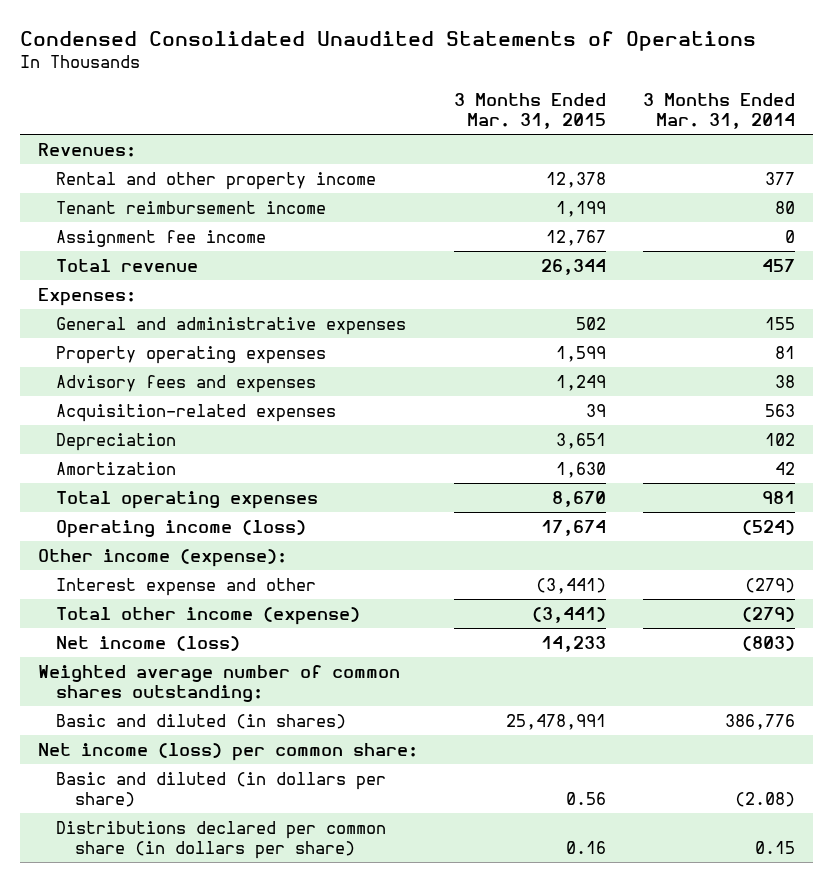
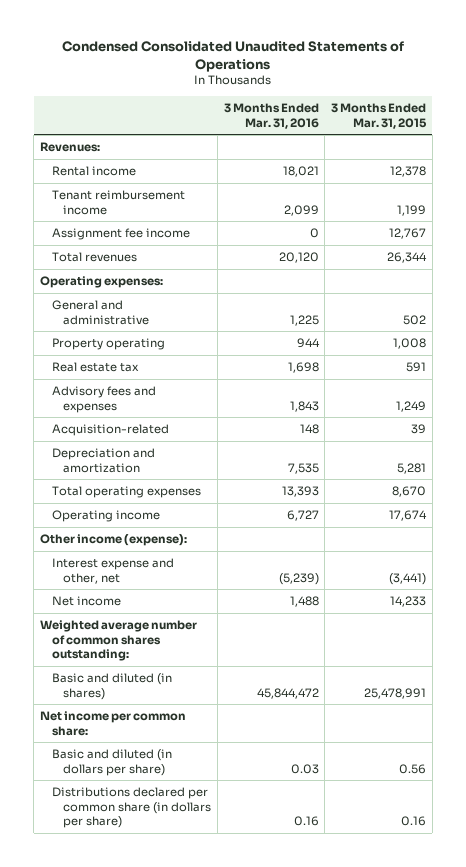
[642,92,795,130] 3 Months Ended Mar. 31, 2014 -> none
none -> [223,102,319,129] 3 Months Ended Mar. 31, 2016
[56,171,377,190] Rental and other property income -> [51,165,136,176] Rental income
[56,258,199,272] Total revenue -> [51,251,137,262] Total revenues
[37,287,136,306] Expenses: -> [39,275,163,288] Operating expenses:
[56,316,407,335] General and administrative expenses -> [51,299,150,325] General and administrative
[56,345,327,364] Property operating expenses -> [51,337,165,350] Property operating
[556,345,607,362] 1,599 -> [393,337,427,349] 1,008
none -> [51,361,139,372] Real estate tax
[56,432,177,451] Depreciation -> none
[56,461,177,475] Amortization -> none
[56,403,337,422] Acquisition-related expenses -> [51,423,169,436] Acquisition-related
none -> [51,447,155,473] Depreciation and amortization
[56,519,307,538] Operating income (loss) -> [51,509,160,522] Operating income
[56,606,361,625] Total other income (expense) -> none
[56,577,317,596] Interest expense and other -> [51,557,174,584] Interest expense and other, net
[56,635,241,651] Net income (loss) -> [51,595,121,606] Net income
[37,742,418,761] Net income (loss) per common share: -> [39,710,186,736] Net income per common share:

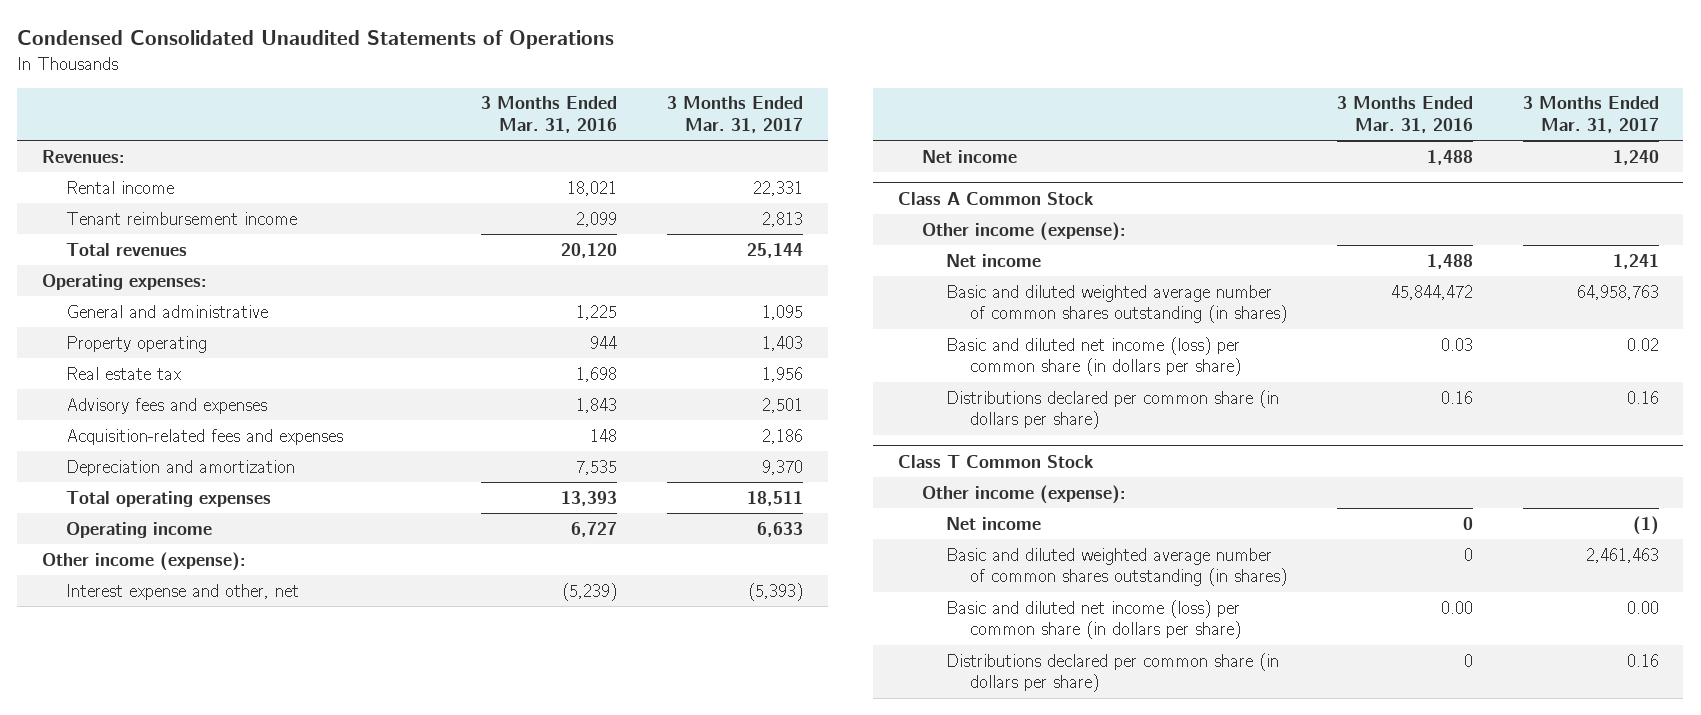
[331,102,428,129] 3 Months Ended Mar. 31, 2015 -> none
none -> [666,96,803,134] 3 Months Ended Mar. 31, 2017
[51,227,190,240] Assignment fee income -> none
[51,423,169,436] Acquisition-related -> [66,428,344,445] Acquisition-related fees and expenses
[39,619,197,662] Weighted average number of common shares outstanding: -> none
[39,710,186,736] Net income per common share: -> none
none -> [897,191,1094,205] Class A Common Stock
none -> [921,221,1126,241] Other income (expense):
none -> [946,253,1042,267] Net income
[51,672,172,700] Basic and diluted (in shares) -> [946,284,1288,324] Basic and diluted weighted average number of common shares outstanding (in shares)
[51,748,172,776] Basic and diluted (in dollars per share) -> [946,336,1242,377] Basic and diluted net income (loss) per common share (in dollars per share)
none -> [897,454,1094,468] Class T Common Stock
none -> [921,484,1126,504] Other income (expense):
none -> [946,516,1042,530] Net income
none -> [946,547,1288,587] Basic and diluted weighted average number of common shares outstanding (in shares)
none -> [946,599,1242,640] Basic and diluted net income (loss) per common share (in dollars per share)
none -> [946,652,1280,693] Distributions declared per common share (in dollars per share)

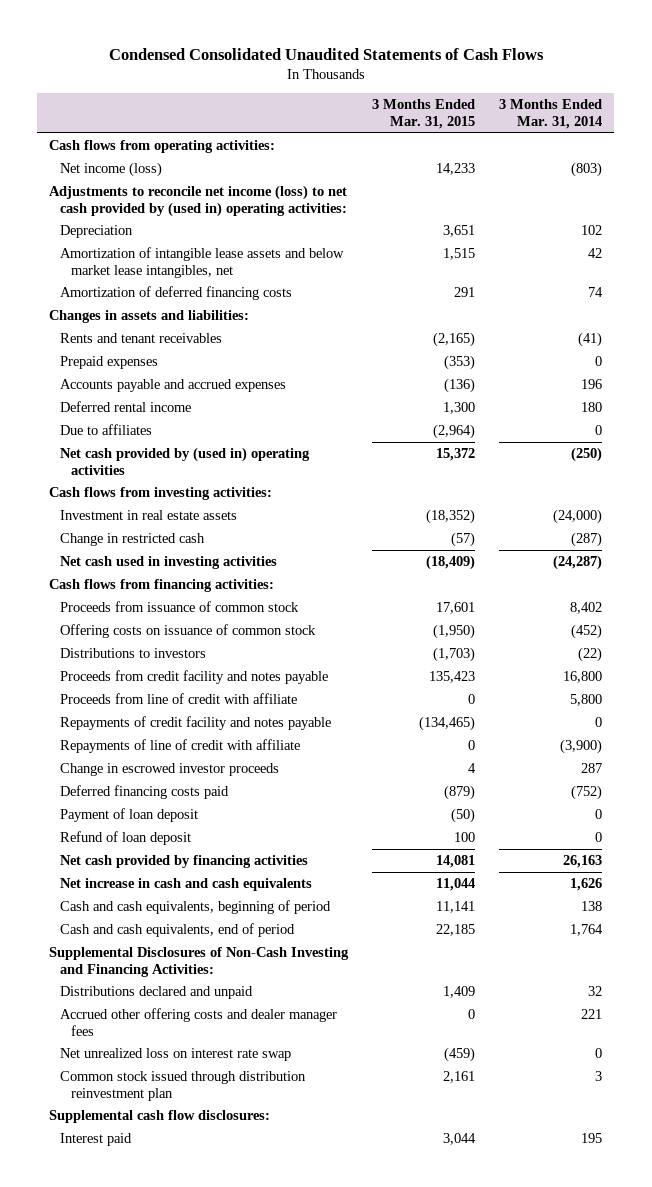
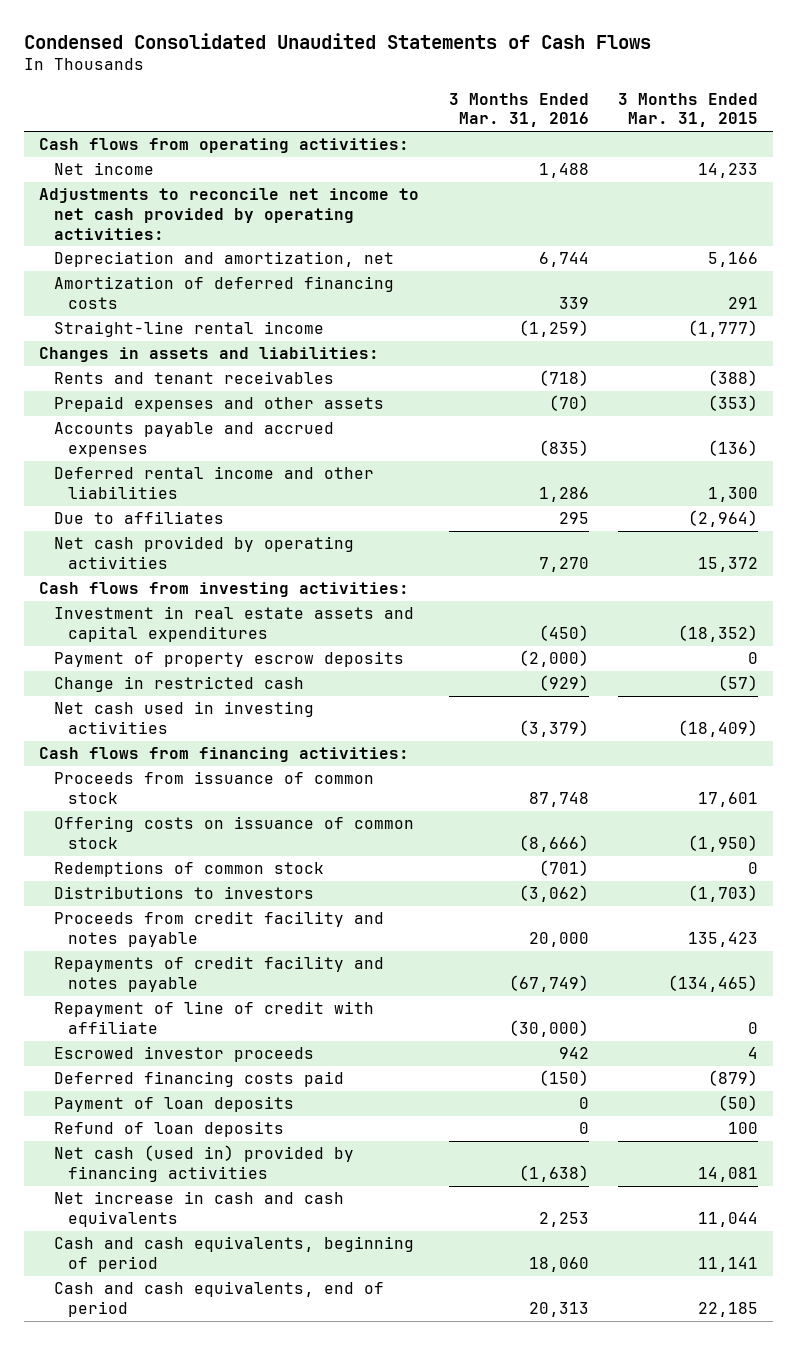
[499,99,603,130] 3 Months Ended Mar. 31, 2014 -> none
none -> [448,92,589,128] 3 Months Ended Mar. 31, 2016
[60,224,134,238] Depreciation -> none
[60,246,345,278] Amortization of intangible lease assets and below market lease intangibles, net -> none
[60,161,163,177] Net income (loss) -> [53,162,154,176] Net income
[49,184,348,217] Adjustments to reconcile net income (loss) to net cash provided by (used in) operating activities: -> [39,188,420,240] Adjustments to reconcile net income to net cash provided by operating activities:
none -> [53,251,394,268] Depreciation and amortization, net
none -> [53,321,324,338] Straight-line rental income
[433,331,476,347] (2,165) -> [708,370,759,387] (388)
[60,355,159,369] Prepaid expenses -> [53,396,384,413] Prepaid expenses and other assets
[60,400,192,412] Deferred rental income -> [53,466,374,500] Deferred rental income and other liabilities
[60,446,311,475] Net cash provided by (used in) operating activities -> [53,536,354,570] Net cash provided by operating activities
[60,509,238,520] Investment in real estate assets -> [53,606,414,643] Investment in real estate assets and capital expenditures
none -> [53,651,404,668] Payment of property escrow deposits
none -> [53,861,324,878] Redemptions of common stock
[60,692,298,704] Proceeds from line of credit with affiliate -> none
[60,738,301,753] Repayments of line of credit with affiliate -> [53,1001,374,1035] Repayment of line of credit with affiliate
[60,762,280,776] Change in escrowed investor proceeds -> [53,1046,314,1063] Escrowed investor proceeds
[60,807,199,822] Payment of loan deposit -> [53,1096,294,1113] Payment of loan deposits
[60,830,192,845] Refund of loan deposit -> [53,1121,284,1138] Refund of loan deposits
[60,854,309,868] Net cash provided by financing activities -> [53,1145,354,1183] Net cash (used in) provided by financing activities
[49,946,350,977] Supplemental Disclosures of Non-Cash Investing and Financing Activities: -> none
[60,985,254,999] Distributions declared and unpaid -> none
[60,1007,338,1036] Accrued other offering costs and dealer manager fees -> none
[60,1047,292,1061] Net unrealized loss on interest rate swap -> none
[60,1070,307,1101] Common stock issued through distribution reinvestment plan -> none
[49,1109,271,1123] Supplemental cash flow disclosures: -> none
[60,1132,133,1146] Interest paid -> none

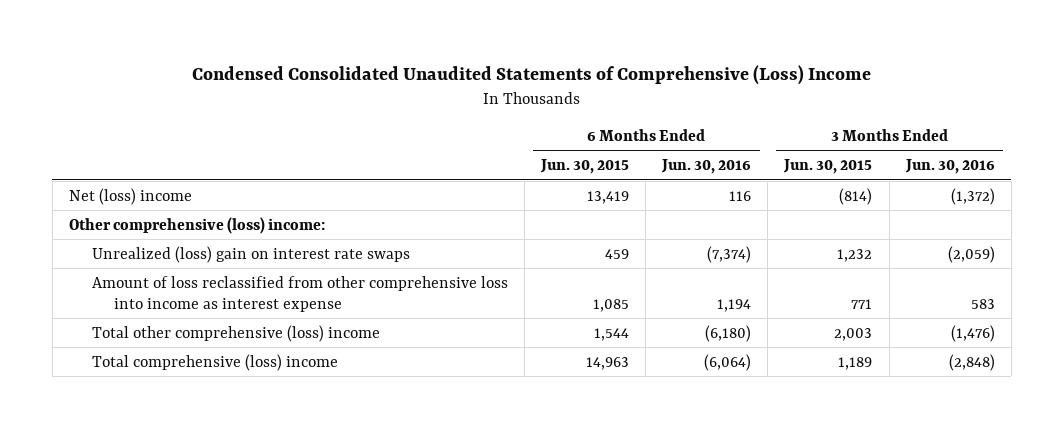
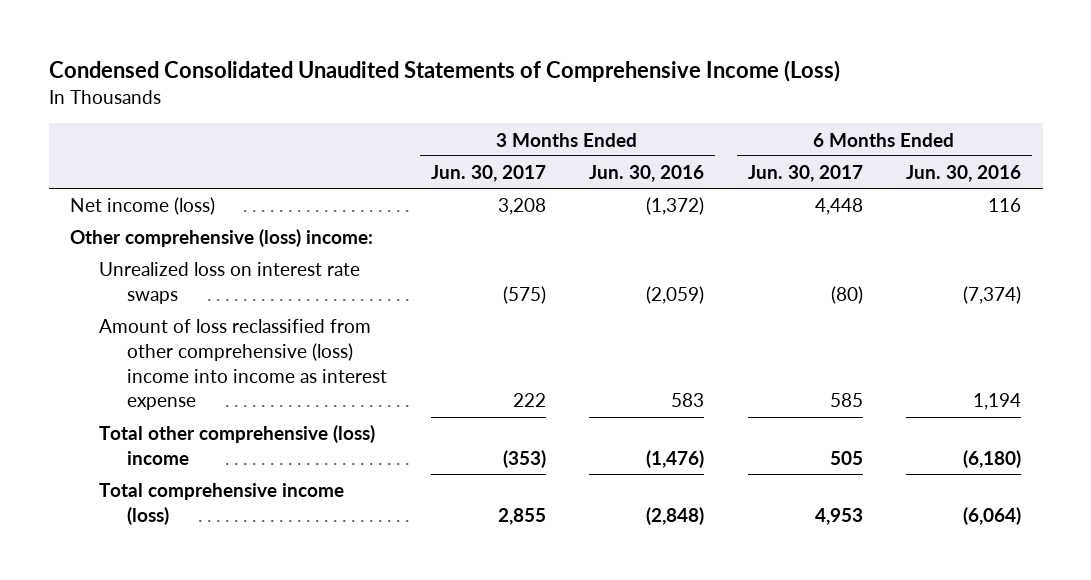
[191,64,871,85] Condensed Consolidated Unaudited Statements of Comprehensive (Loss) Income -> [48,60,840,83] Condensed Consolidated Unaudited Statements of Comprehensive Income (Loss)
[539,159,629,175] Jun. 30, 2015 -> none
[783,159,873,175] Jun. 30, 2015 -> none
none -> [430,164,546,182] Jun. 30, 2017
none -> [747,164,863,182] Jun. 30, 2017
[69,187,193,205] Net (loss) income -> [70,197,216,216] Net income (loss)
[91,245,410,263] Unrealized (loss) gain on interest rate swaps -> [98,262,360,304] Unrealized loss on interest rate swaps
[91,275,508,312] Amount of loss reclassified from other comprehensive loss into income as interest expense -> [98,319,388,411] Amount of loss reclassified from other comprehensive (loss) income into income as interest expense
[91,353,338,371] Total comprehensive (loss) income -> [98,483,344,525] Total comprehensive income (loss)

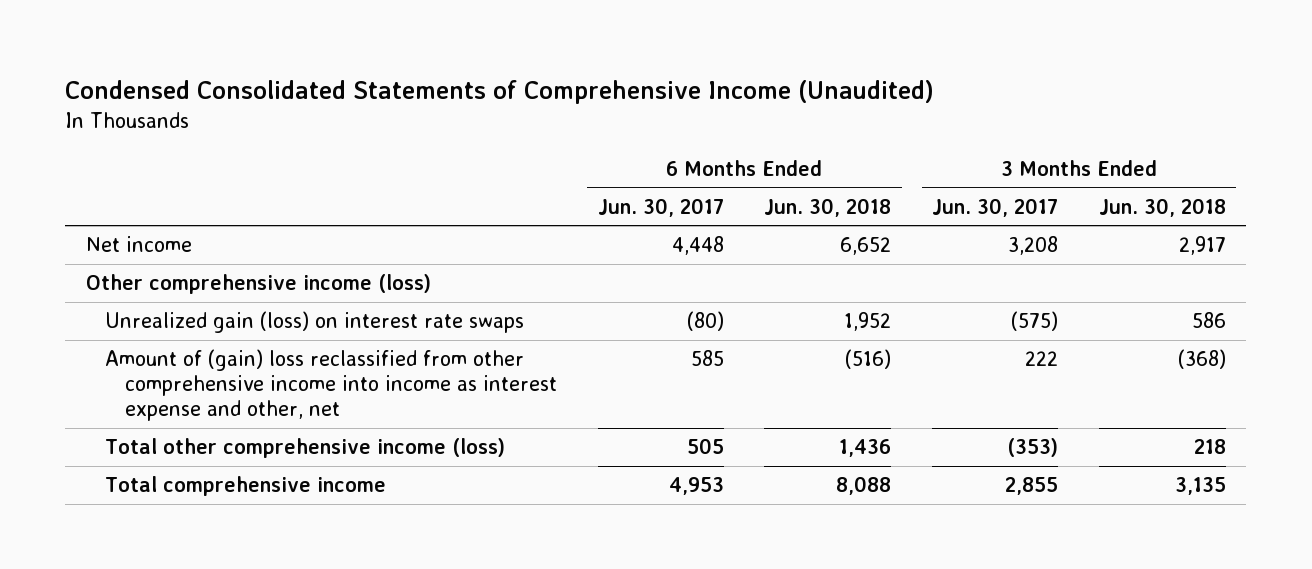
[48,60,840,83] Condensed Consolidated Unaudited Statements of Comprehensive Income (Loss) -> [65,79,935,104] Condensed Consolidated Statements of Comprehensive Income (Unaudited)
[589,164,705,182] Jun. 30, 2016 -> none
[906,164,1022,182] Jun. 30, 2016 -> none
none -> [764,197,892,217] Jun. 30, 2018
none -> [1098,197,1226,217] Jun. 30, 2018
[70,197,216,216] Net income (loss) -> [85,236,192,253] Net income
[70,229,374,248] Other comprehensive (loss) income: -> [85,274,431,295] Other comprehensive income (loss)
[98,262,360,304] Unrealized loss on interest rate swaps -> [105,311,525,334] Unrealized gain (loss) on interest rate swaps
[98,319,388,411] Amount of loss reclassified from other comprehensive (loss) income into income as interest expense -> [105,349,557,422] Amount of (gain) loss reclassified from other comprehensive income into income as interest expense and other, net
[98,425,375,465] Total other comprehensive (loss) income -> [105,438,506,459] Total other comprehensive income (loss)
[98,483,344,525] Total comprehensive income (loss) -> [105,476,387,497] Total comprehensive income

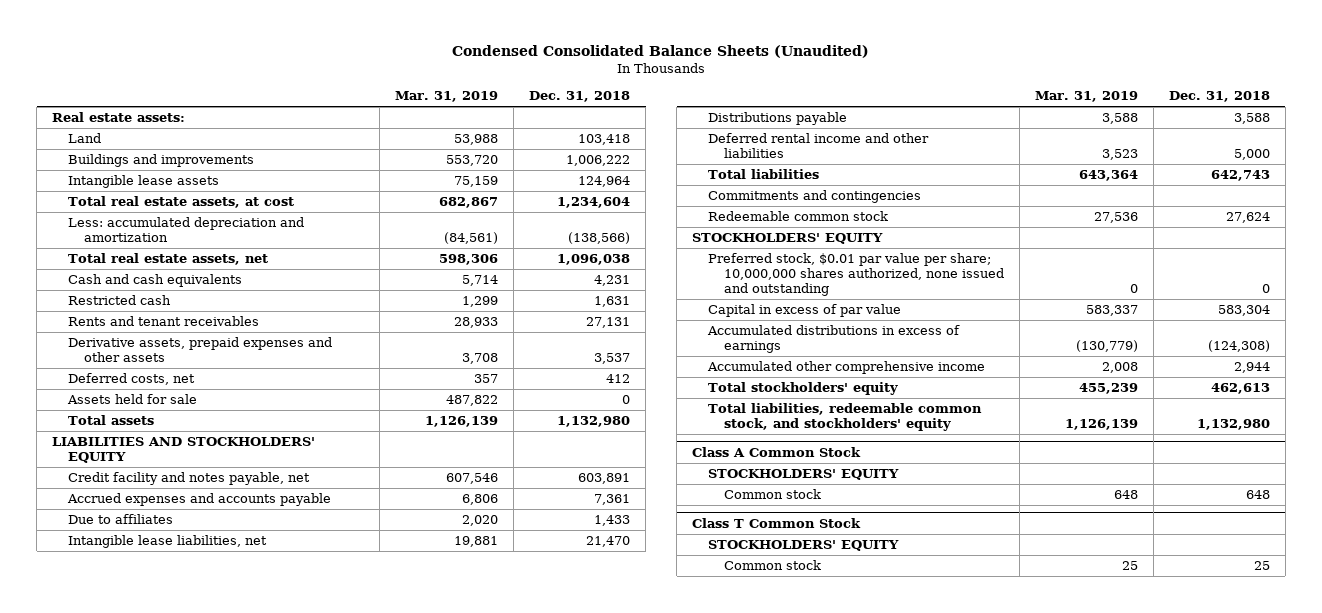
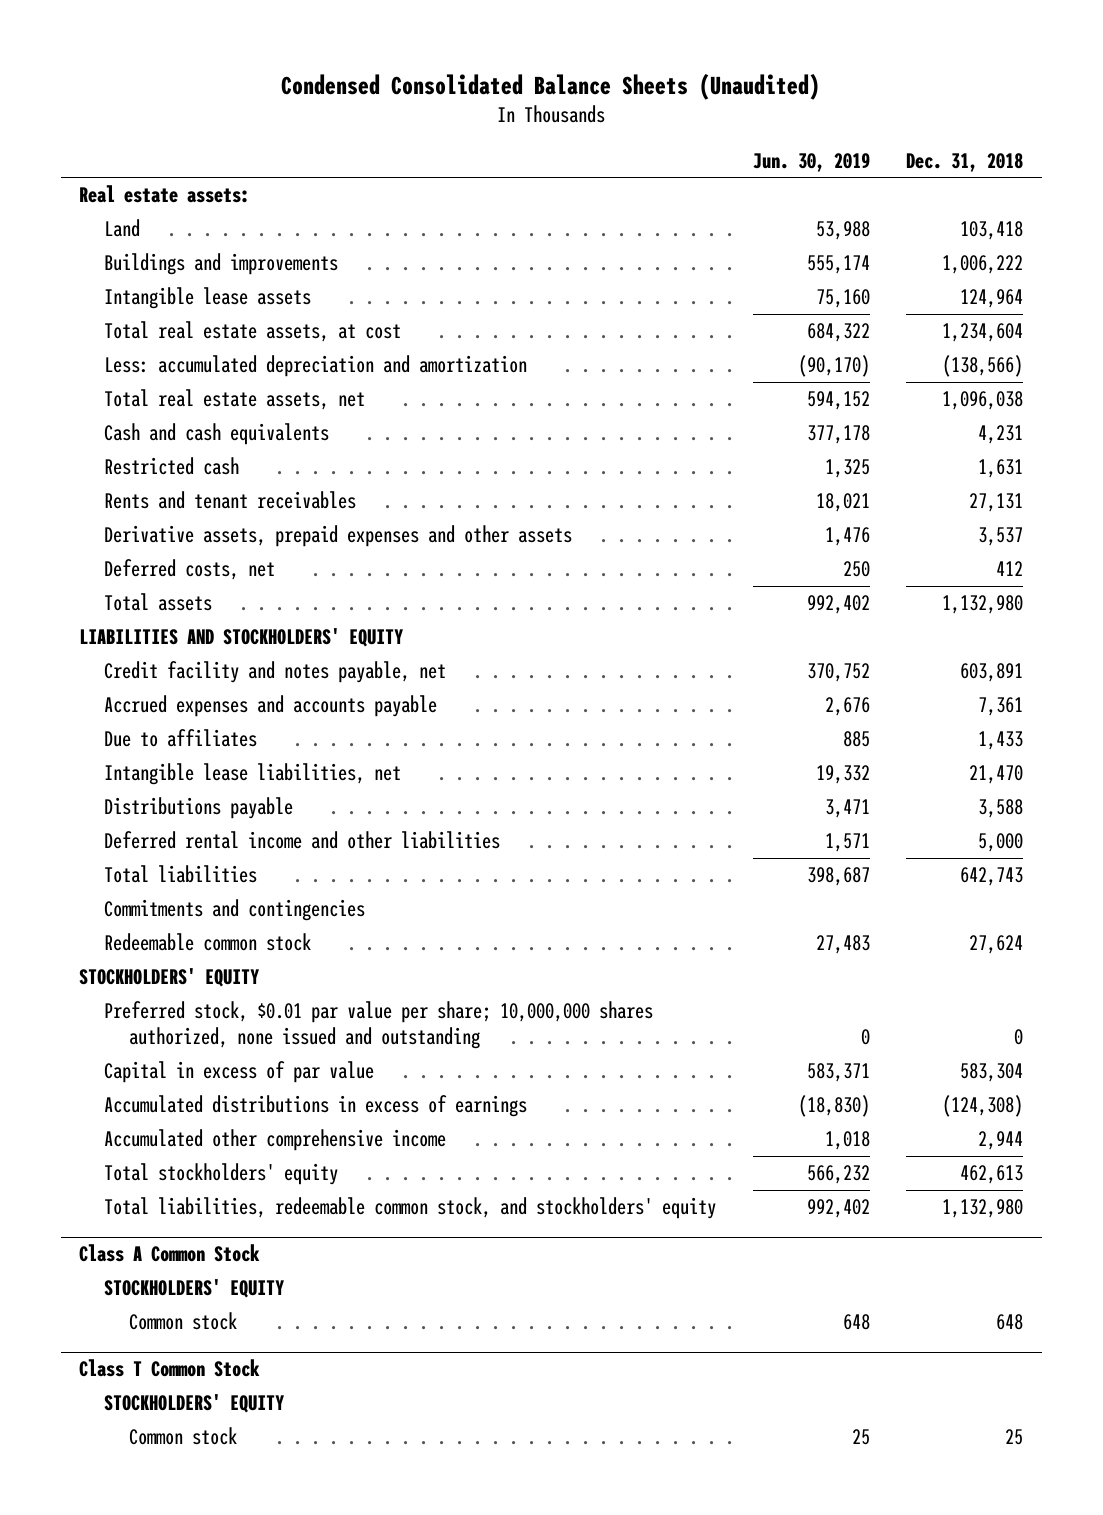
[395,91,499,103] Mar. 31, 2019 -> none
none -> [752,152,870,172] Jun. 30, 2019
[67,394,198,405] Assets held for sale -> none

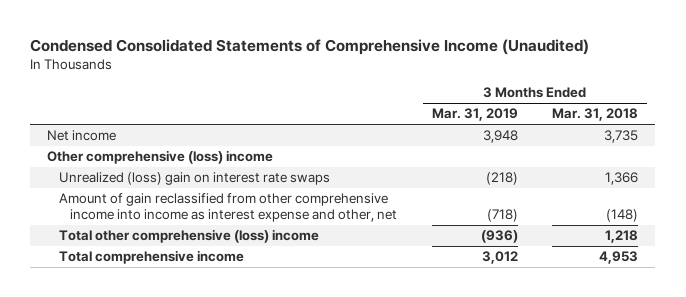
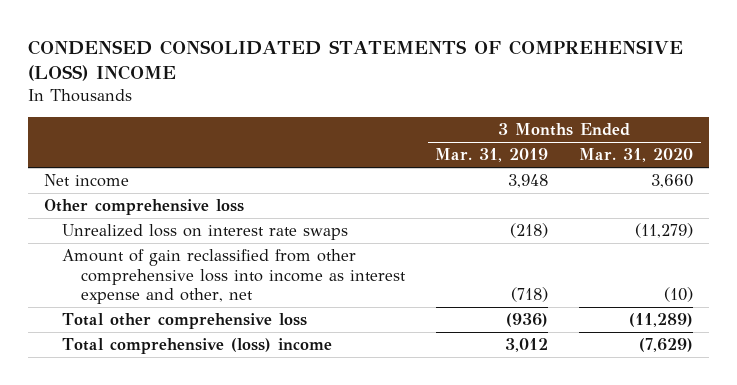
[30,38,590,55] Condensed Consolidated Statements of Comprehensive Income (Unaudited) -> [28,39,684,82] CONDENSED CONSOLIDATED STATEMENTS OF COMPREHENSIVE (LOSS) INCOME
[552,108,639,122] Mar. 31, 2018 -> none
none -> [579,148,694,163] Mar. 31, 2020
[47,150,274,165] Other comprehensive (loss) income -> [43,199,244,216] Other comprehensive loss
[58,172,330,186] Unrealized (loss) gain on interest rate swaps -> [62,224,349,241] Unrealized loss on interest rate swaps
[58,193,397,223] Amount of gain reclassified from other comprehensive income into income as interest expense and other, net -> [62,249,406,305] Amount of gain reclassified from other comprehensive loss into income as interest expense and other, net
[58,229,319,244] Total other comprehensive (loss) income -> [62,313,308,330] Total other comprehensive loss
[58,250,244,265] Total comprehensive income -> [62,338,333,355] Total comprehensive (loss) income

